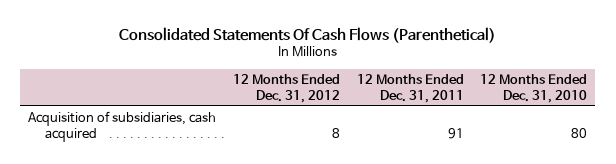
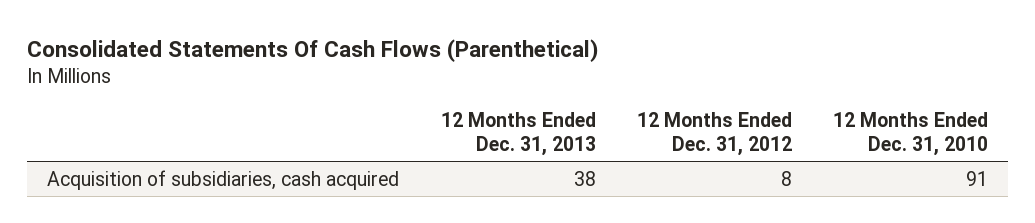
[356,73,464,103] 12 Months Ended Dec. 31, 2011 -> none
none -> [440,111,596,157] 12 Months Ended Dec. 31, 2013
[571,127,588,138] 80 -> [965,170,988,186] 91

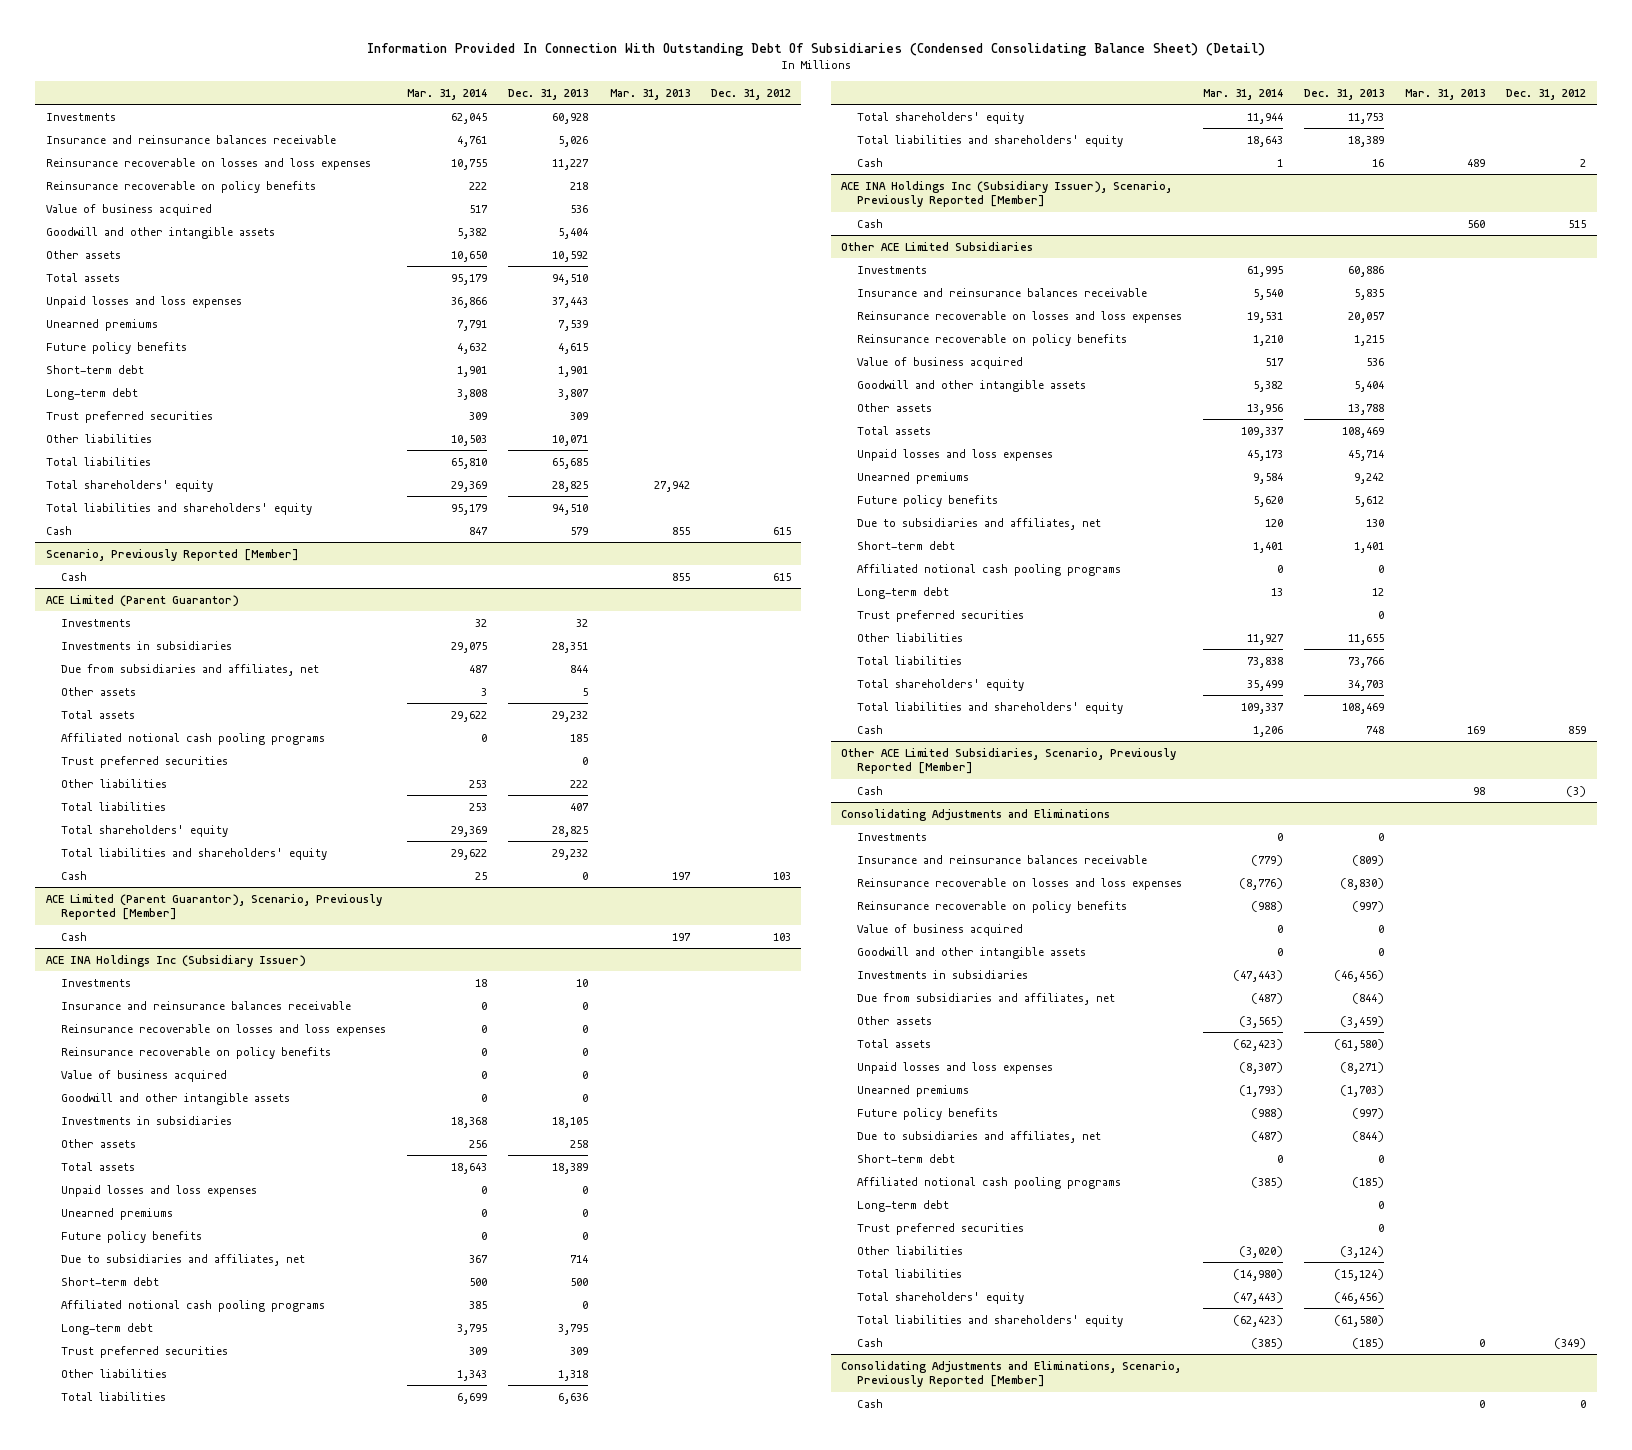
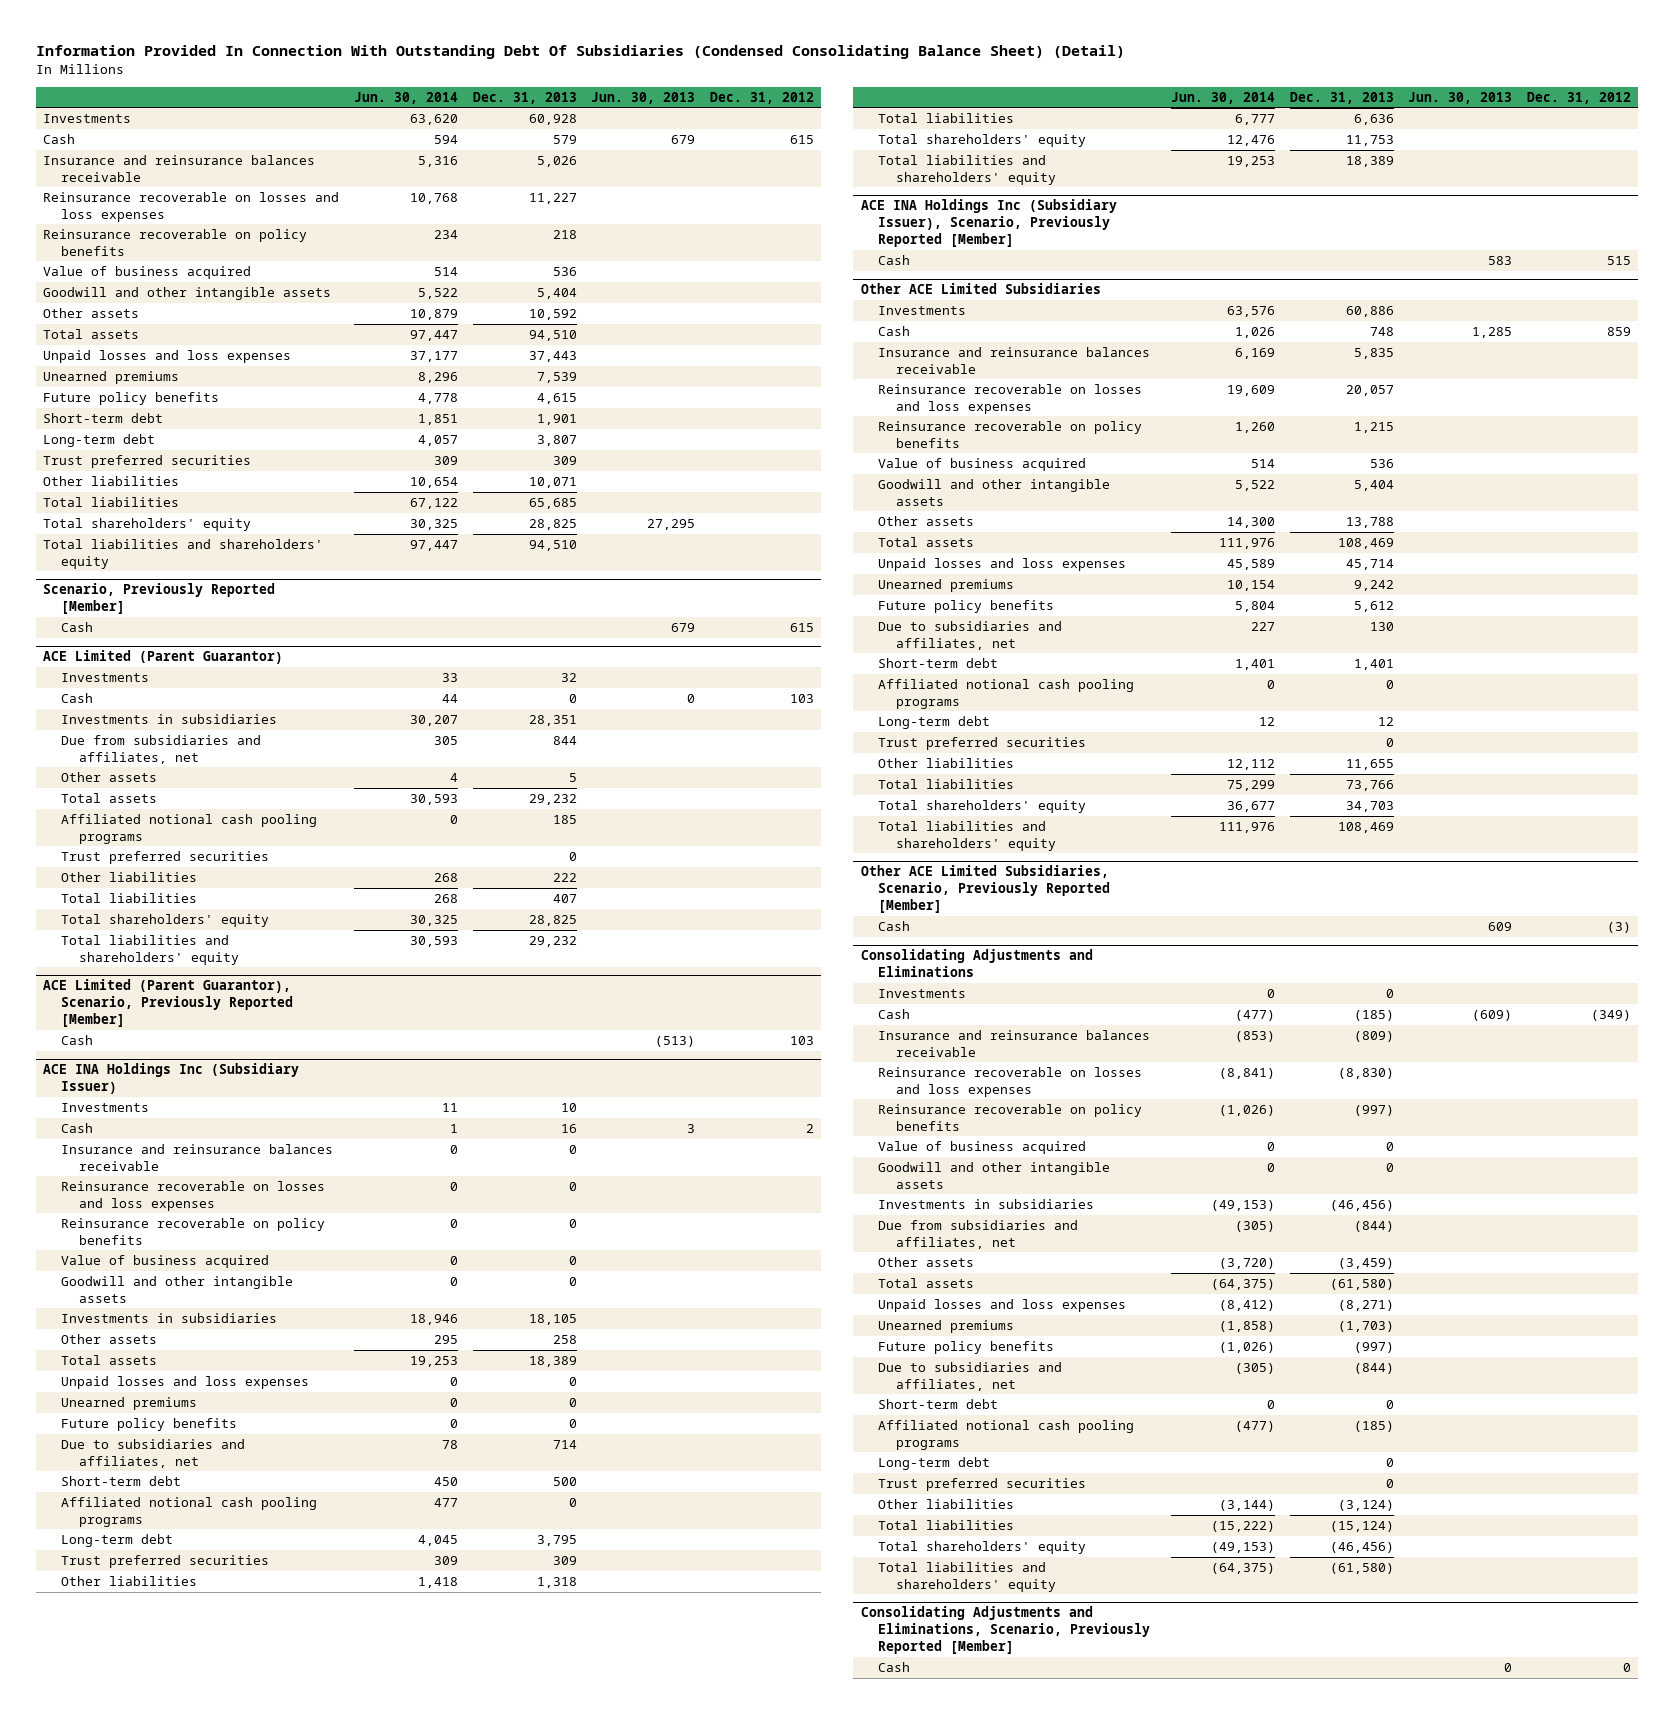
[407,88,488,100] Mar. 31, 2014 -> none
[609,88,690,100] Mar. 31, 2013 -> none
none -> [353,91,458,104] Jun. 30, 2014
none -> [591,91,696,104] Jun. 30, 2013
[45,525,72,535] Cash -> [43,134,76,145] Cash
[61,870,88,880] Cash -> [61,693,94,704] Cash
[856,157,883,167] Cash -> [61,1123,94,1134] Cash
[856,724,883,734] Cash -> [878,326,911,337] Cash
[856,1337,883,1347] Cash -> [878,1009,911,1020] Cash

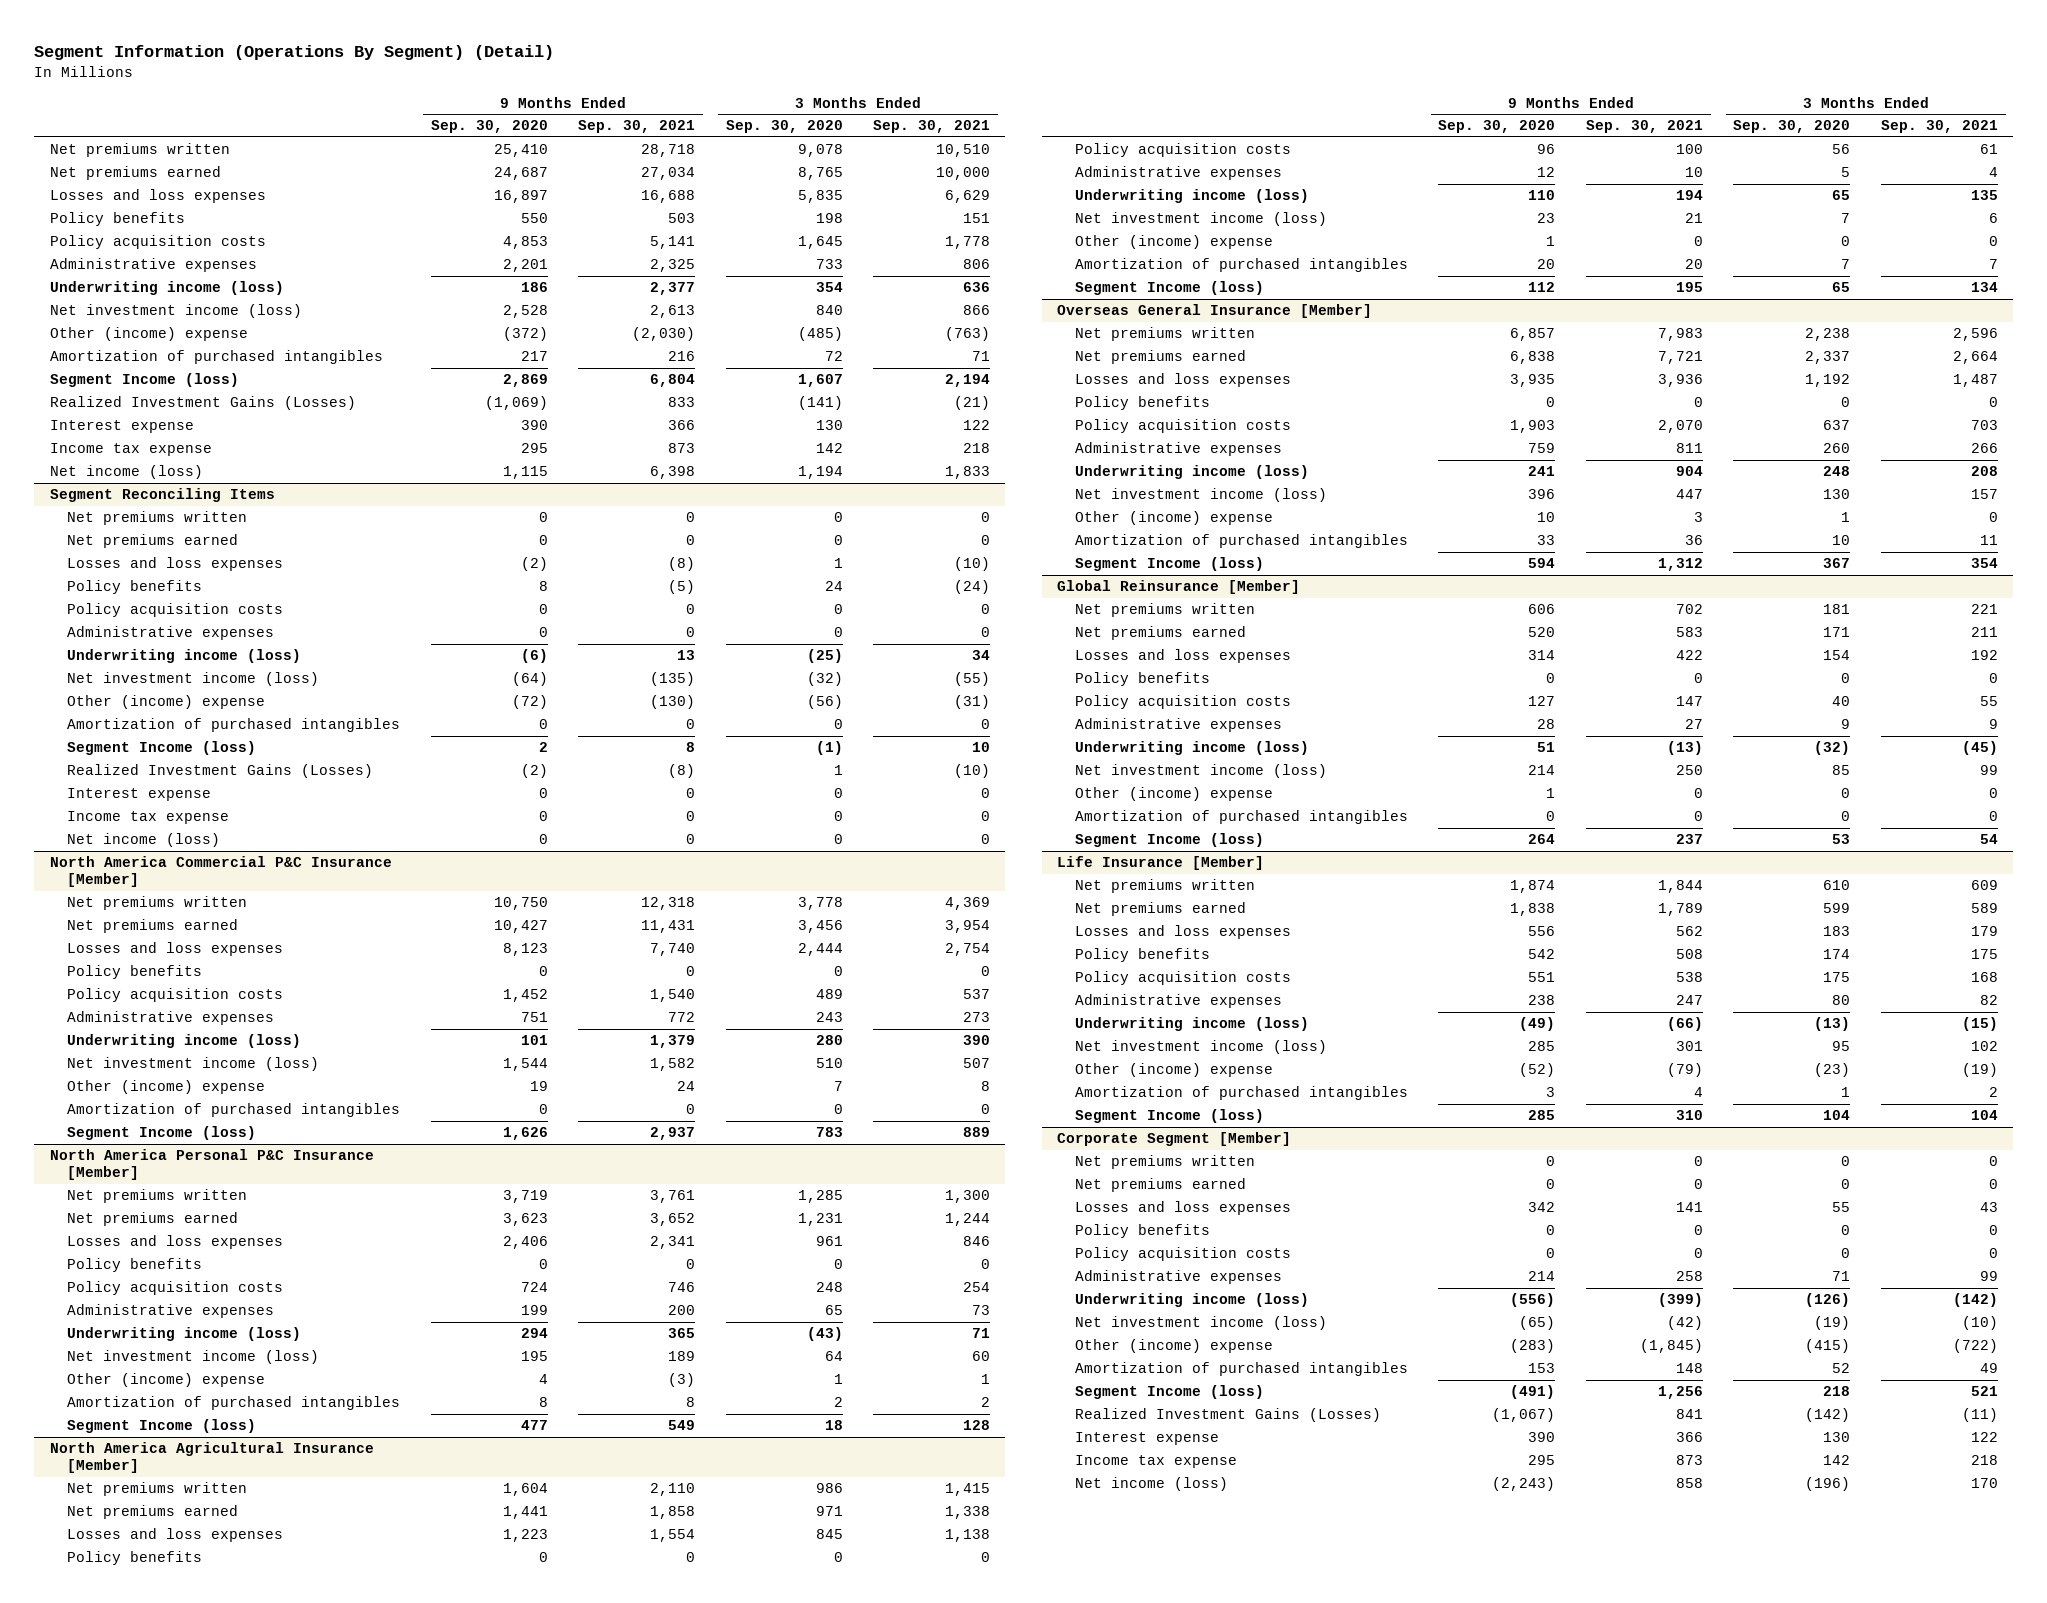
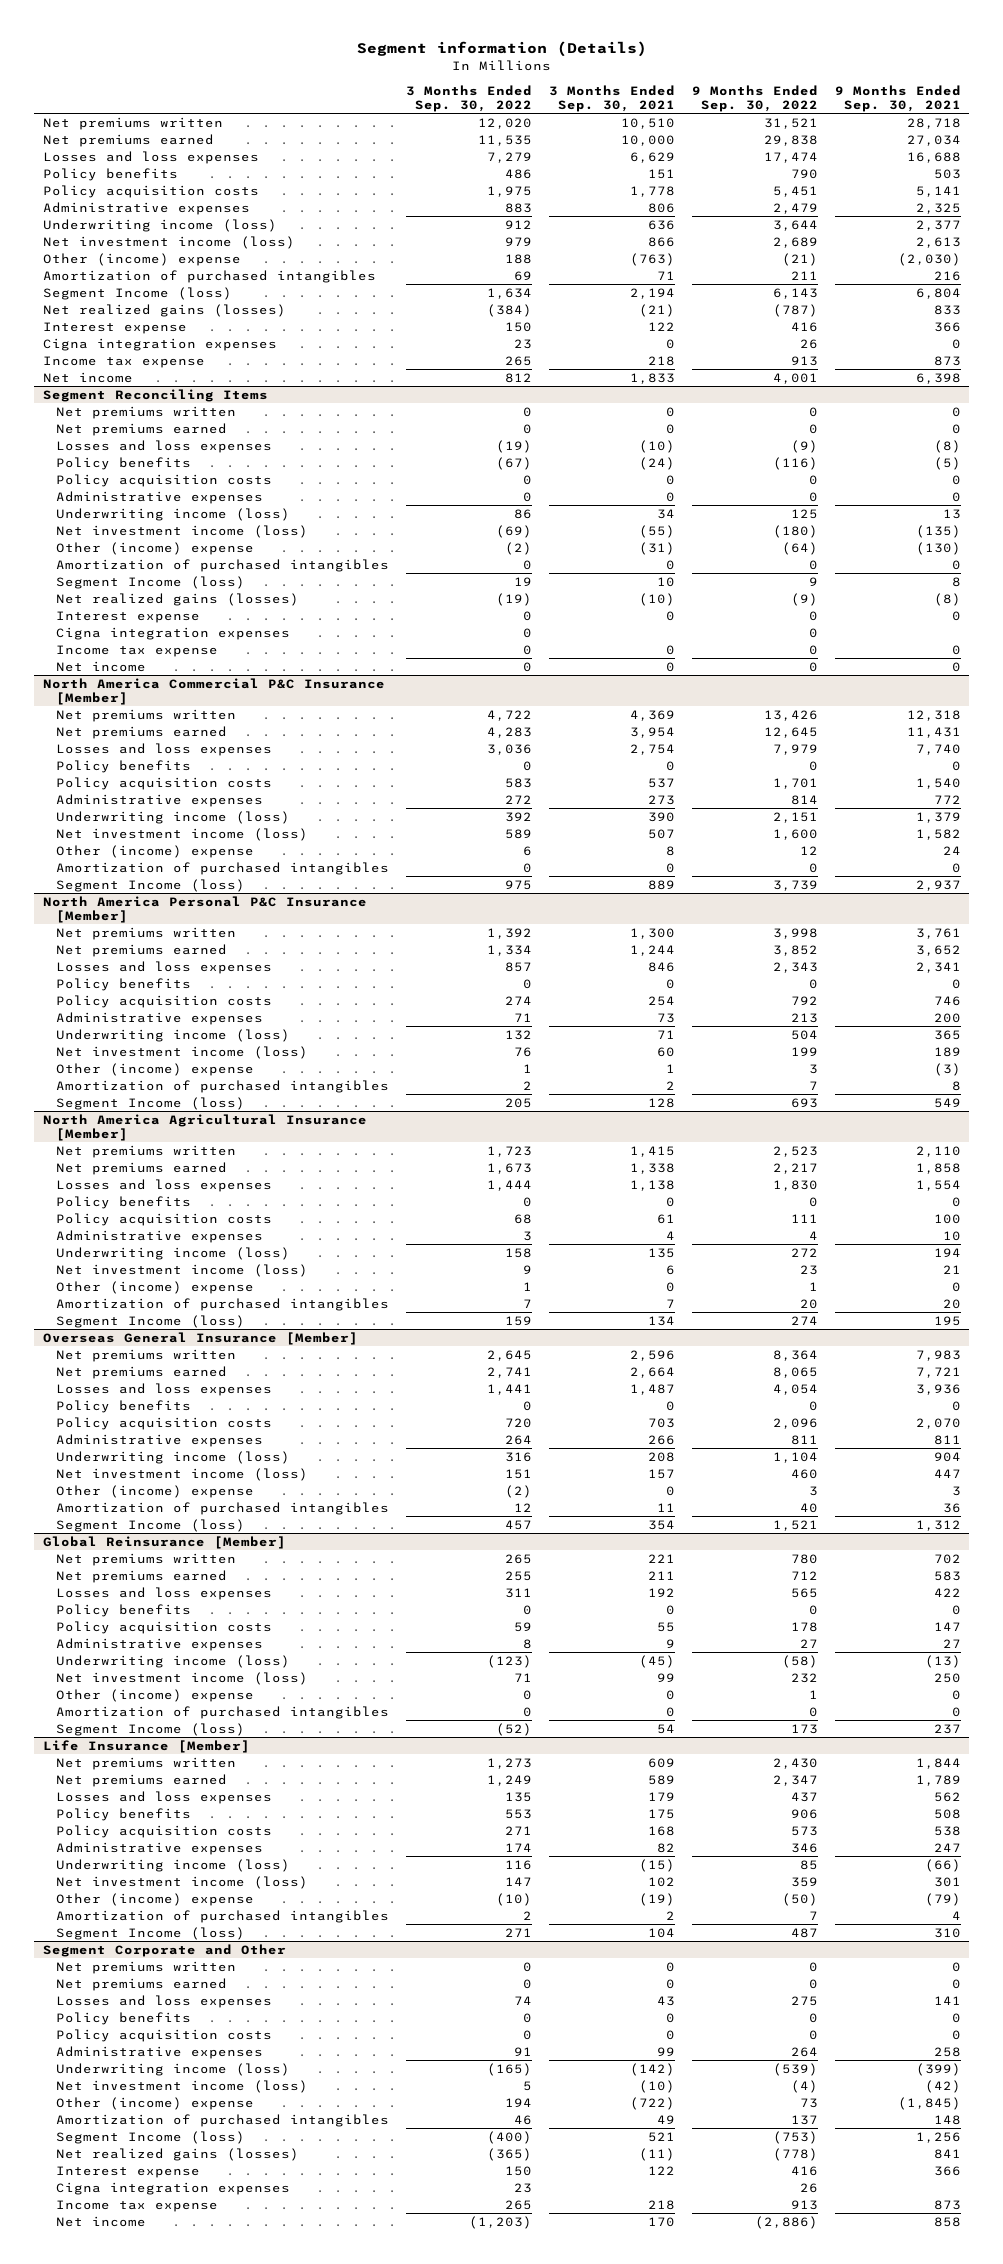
[34,45,555,61] Segment Information (Operations By Segment) (Detail) -> [356,41,647,58] Segment information (Details)
[430,120,548,134] Sep. 30, 2020 -> none
[725,120,843,134] Sep. 30, 2020 -> none
none -> [405,84,532,113] 3 Months Ended Sep. 30, 2022
none -> [691,84,818,113] 9 Months Ended Sep. 30, 2022
[49,396,356,411] Realized Investment Gains (Losses) -> [42,303,286,317] Net realized gains (losses)
none -> [42,337,277,351] Cigna integration expenses
[49,465,203,480] Net income (loss) -> [42,371,133,383] Net income
[67,764,374,779] Realized Investment Gains (Losses) -> [55,592,299,606] Net realized gains (losses)
none -> [55,626,290,640] Cigna integration expenses
[67,833,221,848] Net income (loss) -> [55,660,146,672] Net income
[1057,1132,1292,1147] Corporate Segment [Member] -> none
none -> [42,1943,286,1957] Segment Corporate and Other
[1074,1408,1381,1423] Realized Investment Gains (Losses) -> [55,2147,299,2161] Net realized gains (losses)
none -> [55,2181,290,2195] Cigna integration expenses
[1074,1477,1228,1492] Net income (loss) -> [55,2215,146,2227] Net income

